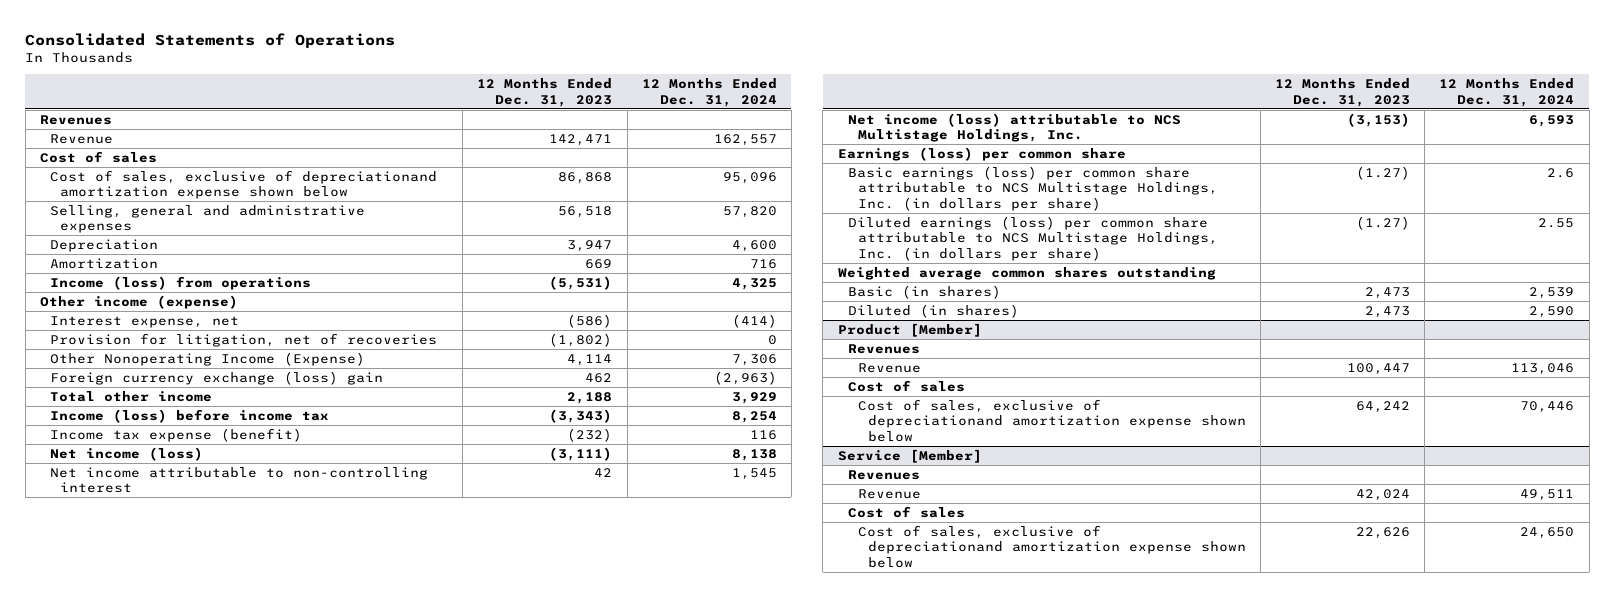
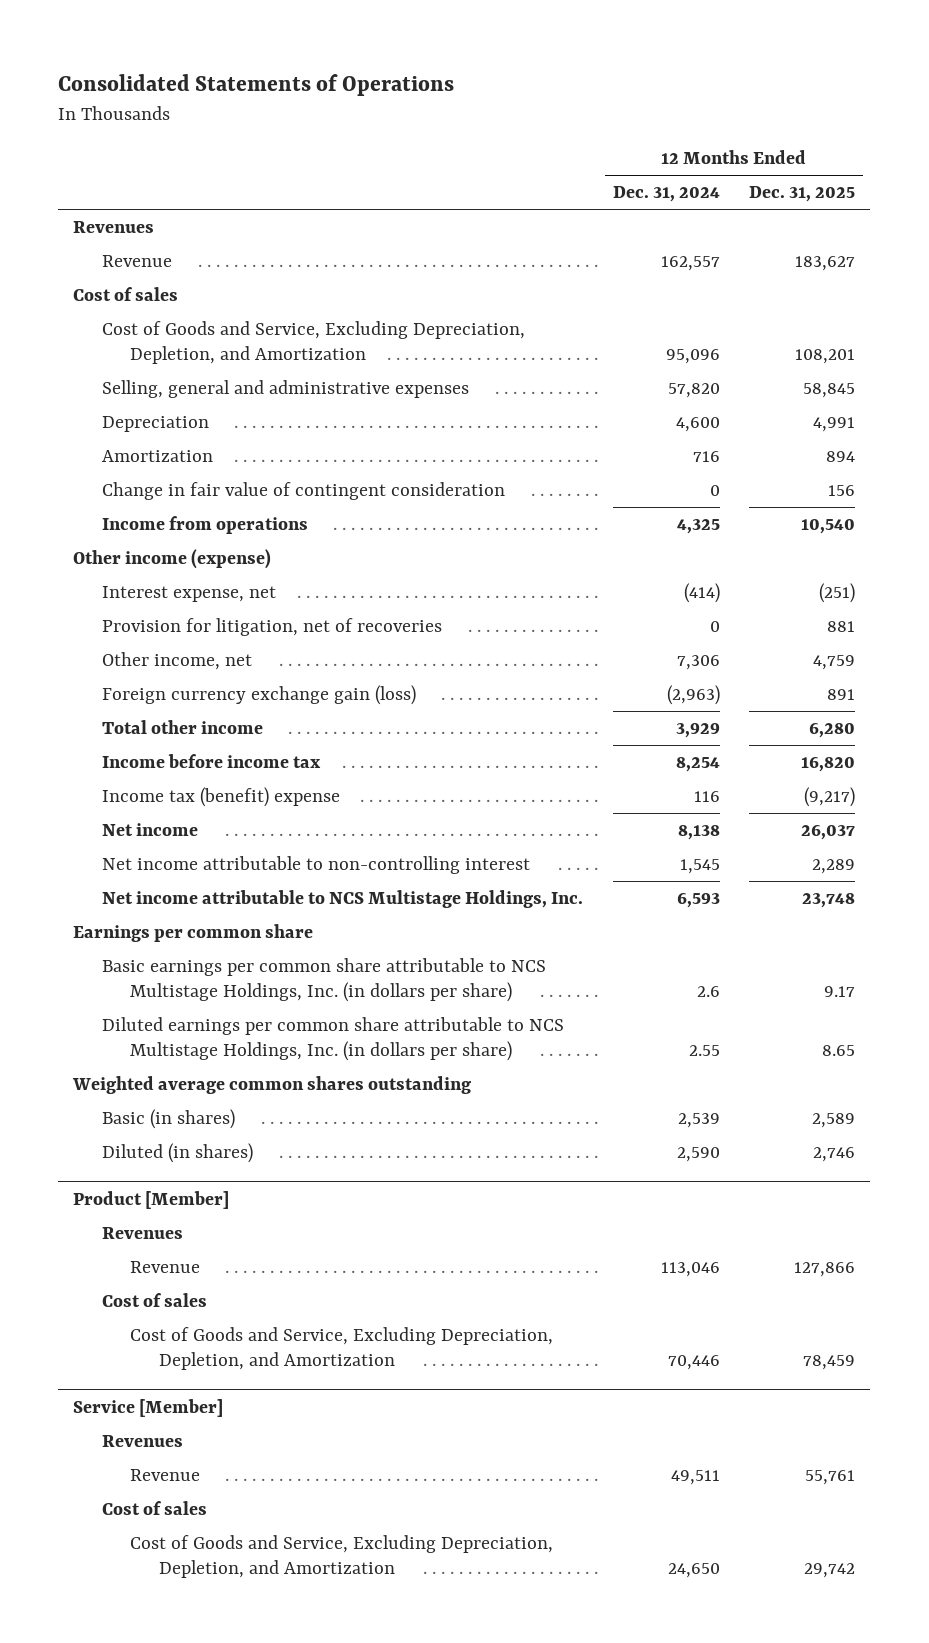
[477,78,613,107] 12 Months Ended Dec. 31, 2023 -> none
none -> [749,186,856,203] Dec. 31, 2025
[49,169,437,200] Cost of sales, exclusive of depreciationand amortization expense shown below -> [101,321,525,364] Cost of Goods and Service, Excluding Depreciation, Depletion, and Amortization
none -> [101,482,505,501] Change in fair value of contingent consideration
[49,275,311,290] Income (loss) from operations -> [101,516,308,535] Income from operations
[49,351,365,366] Other Nonoperating Income (Expense) -> [101,652,252,671] Other income, net
[49,370,383,385] Foreign currency exchange (loss) gain -> [101,685,416,706] Foreign currency exchange gain (loss)
[49,408,329,423] Income (loss) before income tax -> [101,754,321,769] Income before income tax
[49,427,302,442] Income tax expense (benefit) -> [101,787,340,808] Income tax (benefit) expense
[49,446,203,461] Net income (loss) -> [101,823,198,837] Net income
[847,112,1181,143] Net income (loss) attributable to NCS Multistage Holdings, Inc. -> [101,890,583,909] Net income attributable to NCS Multistage Holdings, Inc.
[837,146,1126,161] Earnings (loss) per common share -> [73,924,314,943] Earnings per common share
[847,165,1218,211] Basic earnings (loss) per common share attributable to NCS Multistage Holdings, Inc. (in dollars per share) -> [101,958,546,1002] Basic earnings per common share attributable to NCS Multistage Holdings, Inc. (in dollars per share)
[847,215,1218,261] Diluted earnings (loss) per common share attributable to NCS Multistage Holdings, Inc. (in dollars per share) -> [101,1017,564,1061] Diluted earnings per common share attributable to NCS Multistage Holdings, Inc. (in dollars per share)
[857,398,1246,442] Cost of sales, exclusive of depreciationand amortization expense shown below -> [130,1327,554,1370] Cost of Goods and Service, Excluding Depreciation, Depletion, and Amortization
[857,524,1246,568] Cost of sales, exclusive of depreciationand amortization expense shown below -> [130,1535,554,1578] Cost of Goods and Service, Excluding Depreciation, Depletion, and Amortization

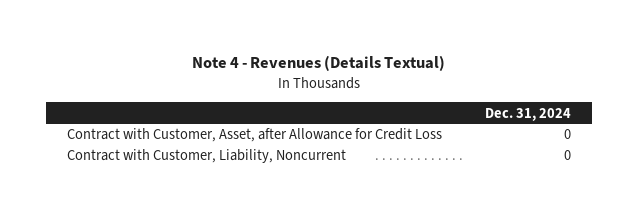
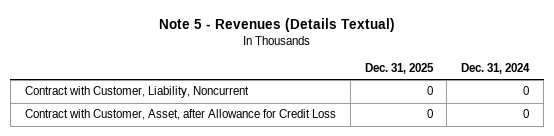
[191,55,445,72] Note 4 - Revenues (Details Textual) -> [159,17,396,32] Note 5 - Revenues (Details Textual)
none -> [364,62,434,74] Dec. 31, 2025
[67,128,443,143] Contract with Customer, Asset, after Allowance for Credit Loss -> [24,109,336,121] Contract with Customer, Asset, after Allowance for Credit Loss

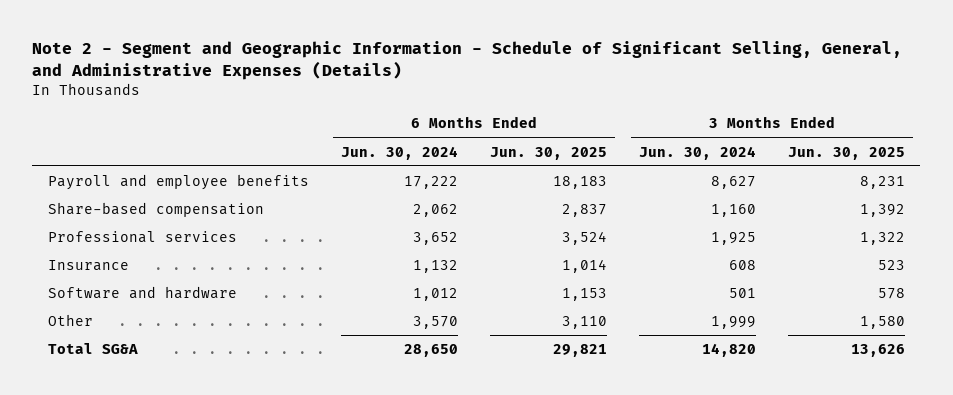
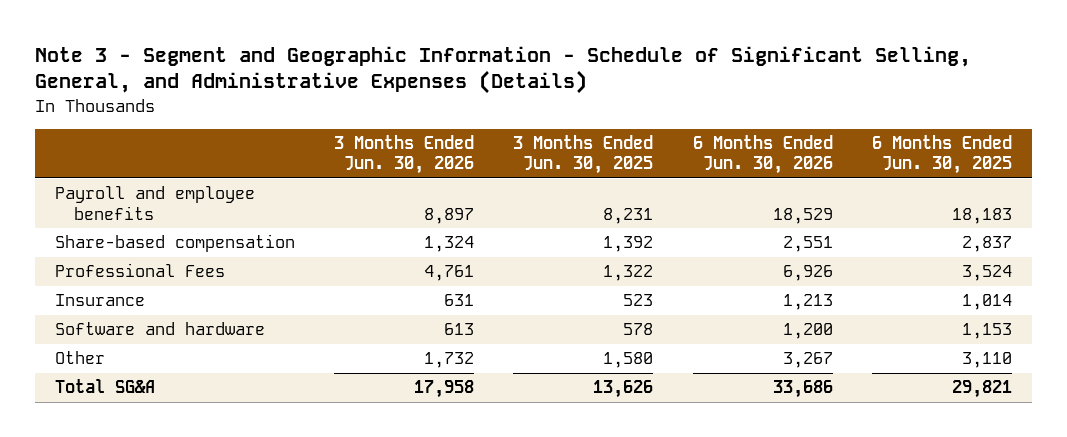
[32,41,903,81] Note 2 - Segment and Geographic Information - Schedule of Significant Selling, General, and Administrative Expenses (Details) -> [34,45,971,95] Note 3 - Segment and Geographic Information - Schedule of Significant Selling, General, and Administrative Expenses (Details)
[341,145,459,160] Jun. 30, 2024 -> none
[638,145,756,160] Jun. 30, 2024 -> none
none -> [334,135,475,175] 3 Months Ended Jun. 30, 2026
none -> [692,135,833,175] 6 Months Ended Jun. 30, 2026
[48,231,238,244] Professional services -> [54,263,225,278] Professional Fees

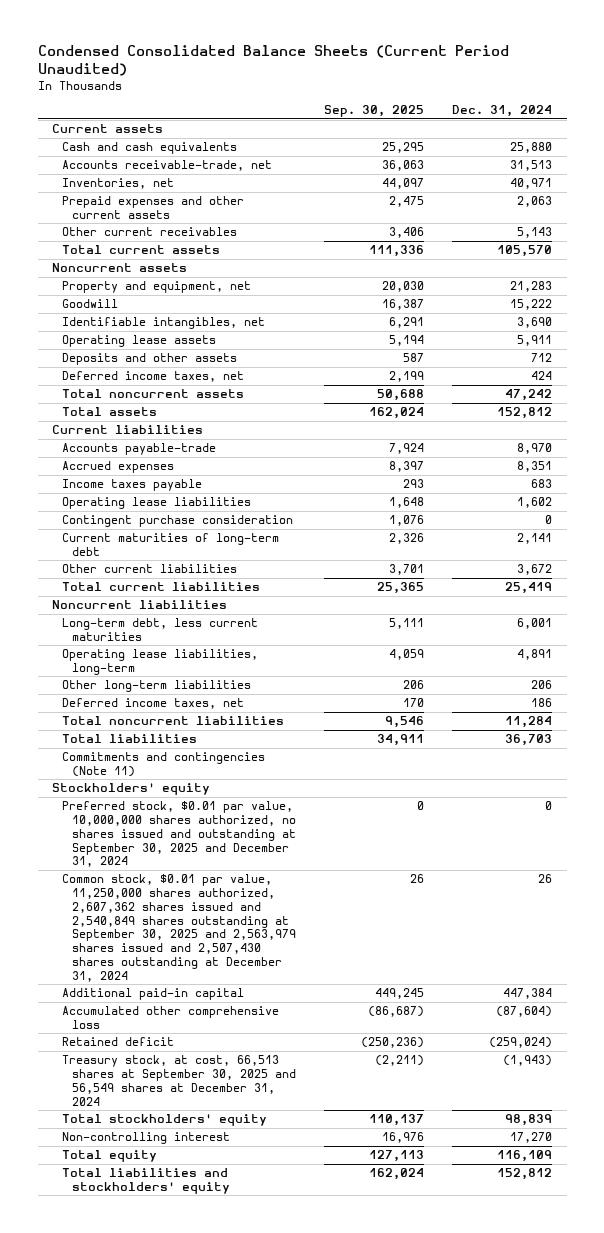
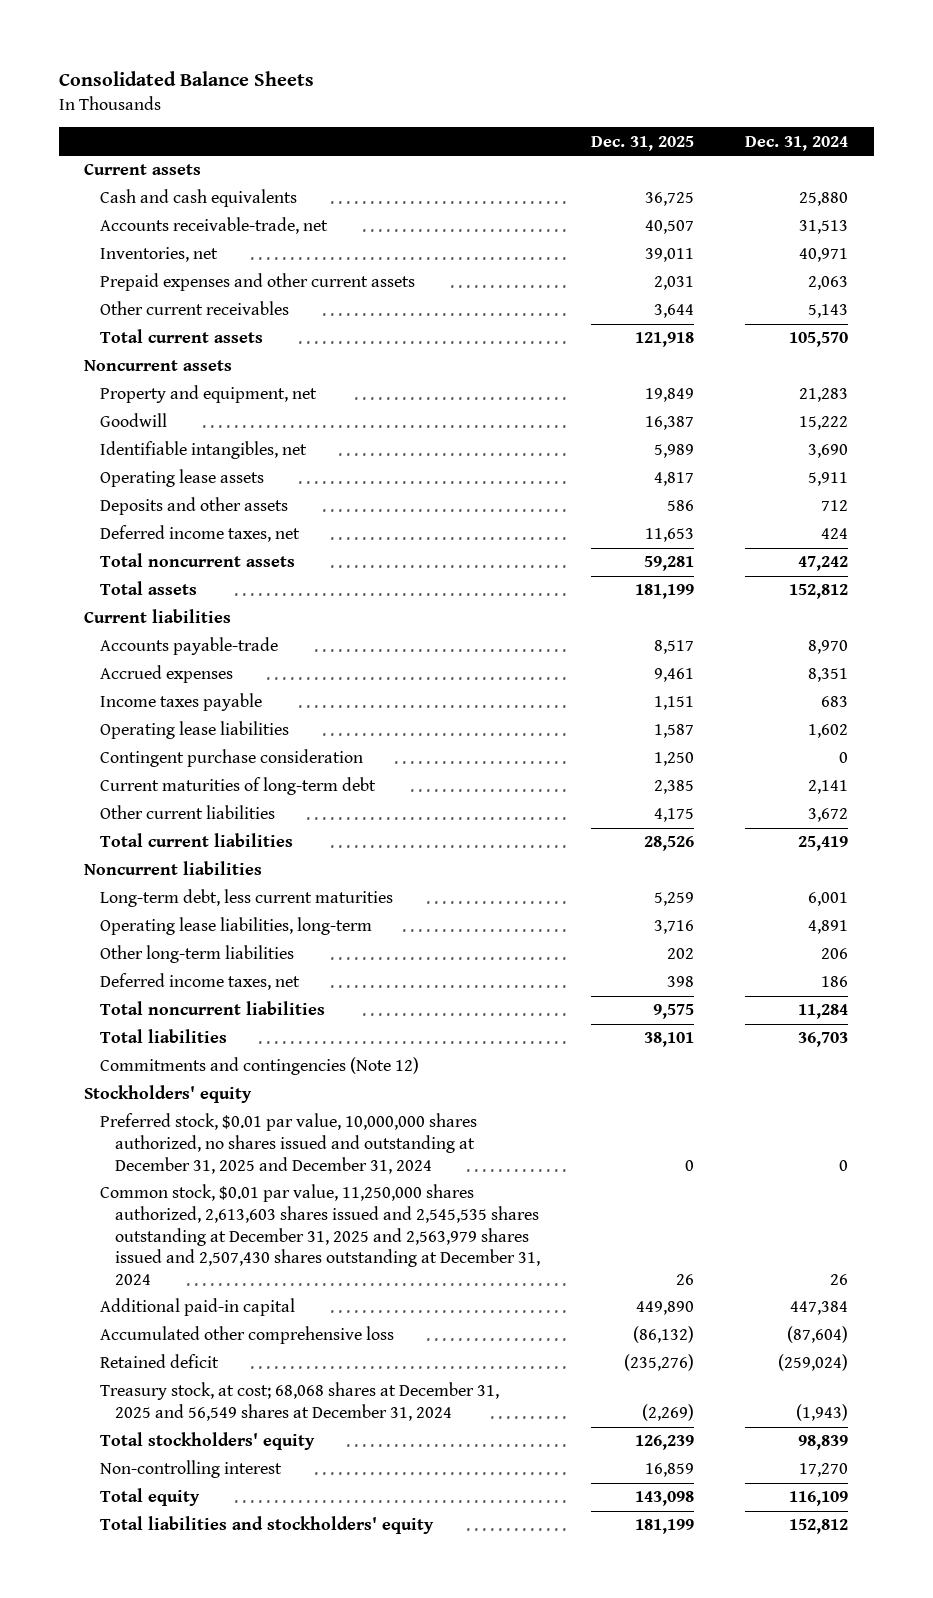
[37,44,509,76] Condensed Consolidated Balance Sheets (Current Period Unaudited) -> [59,71,315,87] Consolidated Balance Sheets
[324,105,425,118] Sep. 30, 2025 -> none
none -> [591,135,695,151] Dec. 31, 2025
[61,752,265,777] Commitments and contingencies (Note 11) -> [99,1057,419,1076] Commitments and contingencies (Note 12)
[61,801,296,868] Preferred stock, $0.01 par value, 10,000,000 shares authorized, no shares issued and outstanding at September 30, 2025 and December 31, 2024 -> [99,1113,477,1174] Preferred stock, $0.01 par value, 10,000,000 shares authorized, no shares issued and outstanding at December 31, 2025 and December 31, 2024
[61,874,296,982] Common stock, $0.01 par value, 11,250,000 shares authorized, 2,607,362 shares issued and 2,540,849 shares outstanding at September 30, 2025 and 2,563,979 shares issued and 2,507,430 shares outstanding at December 31, 2024 -> [99,1184,541,1285] Common stock, $0.01 par value, 11,250,000 shares authorized, 2,613,603 shares issued and 2,545,535 shares outstanding at December 31, 2025 and 2,563,979 shares issued and 2,507,430 shares outstanding at December 31, 2024
[61,1055,296,1106] Treasury stock, at cost, 66,513 shares at September 30, 2025 and 56,549 shares at December 31, 2024 -> [99,1382,499,1421] Treasury stock, at cost; 68,068 shares at December 31, 2025 and 56,549 shares at December 31, 2024

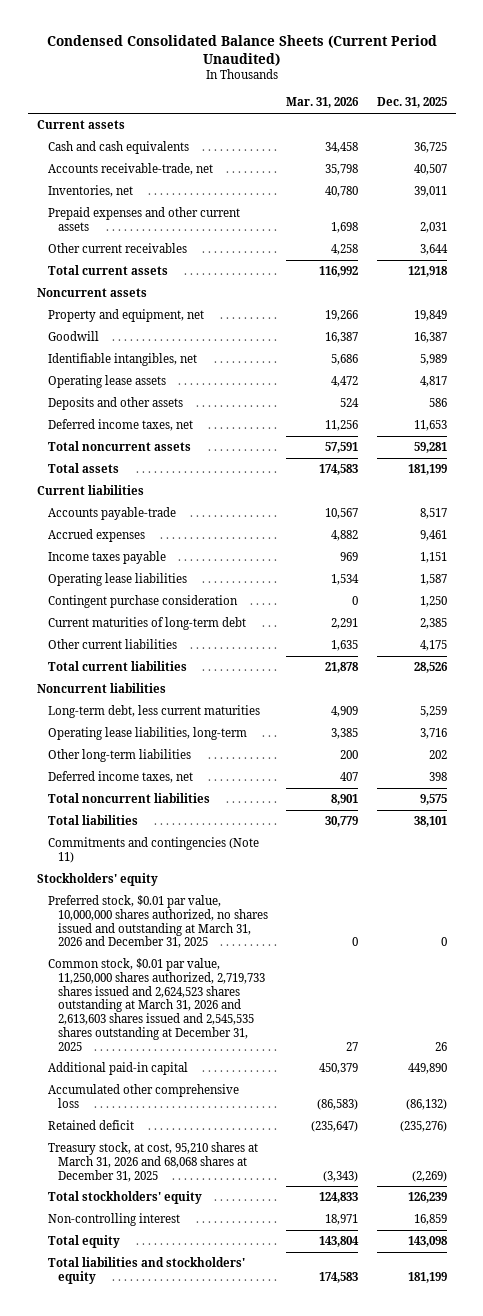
[59,71,315,87] Consolidated Balance Sheets -> [46,34,437,66] Condensed Consolidated Balance Sheets (Current Period Unaudited)
[745,135,849,151] Dec. 31, 2024 -> none
none -> [286,97,360,109] Mar. 31, 2026
[99,1057,419,1076] Commitments and contingencies (Note 12) -> [47,837,259,863] Commitments and contingencies (Note 11)
[99,1113,477,1174] Preferred stock, $0.01 par value, 10,000,000 shares authorized, no shares issued and outstanding at December 31, 2025 and December 31, 2024 -> [47,895,269,949] Preferred stock, $0.01 par value, 10,000,000 shares authorized, no shares issued and outstanding at March 31, 2026 and December 31, 2025
[99,1184,541,1285] Common stock, $0.01 par value, 11,250,000 shares authorized, 2,613,603 shares issued and 2,545,535 shares outstanding at December 31, 2025 and 2,563,979 shares issued and 2,507,430 shares outstanding at December 31, 2024 -> [47,958,266,1051] Common stock, $0.01 par value, 11,250,000 shares authorized, 2,719,733 shares issued and 2,624,523 shares outstanding at March 31, 2026 and 2,613,603 shares issued and 2,545,535 shares outstanding at December 31, 2025
[99,1382,499,1421] Treasury stock, at cost; 68,068 shares at December 31, 2025 and 56,549 shares at December 31, 2024 -> [47,1142,258,1182] Treasury stock, at cost, 95,210 shares at March 31, 2026 and 68,068 shares at December 31, 2025

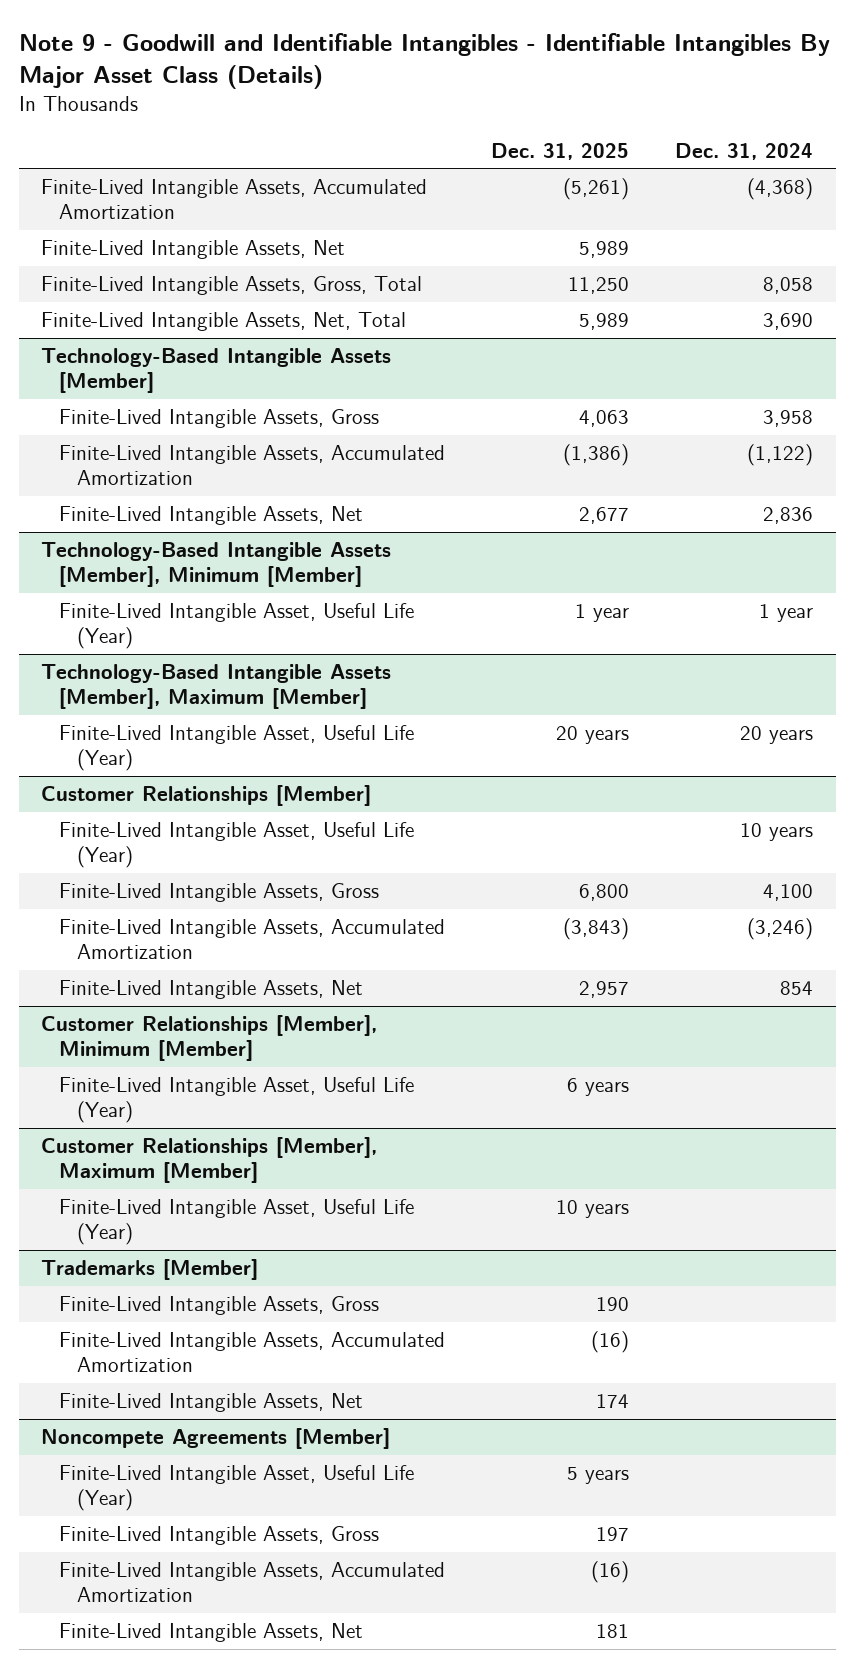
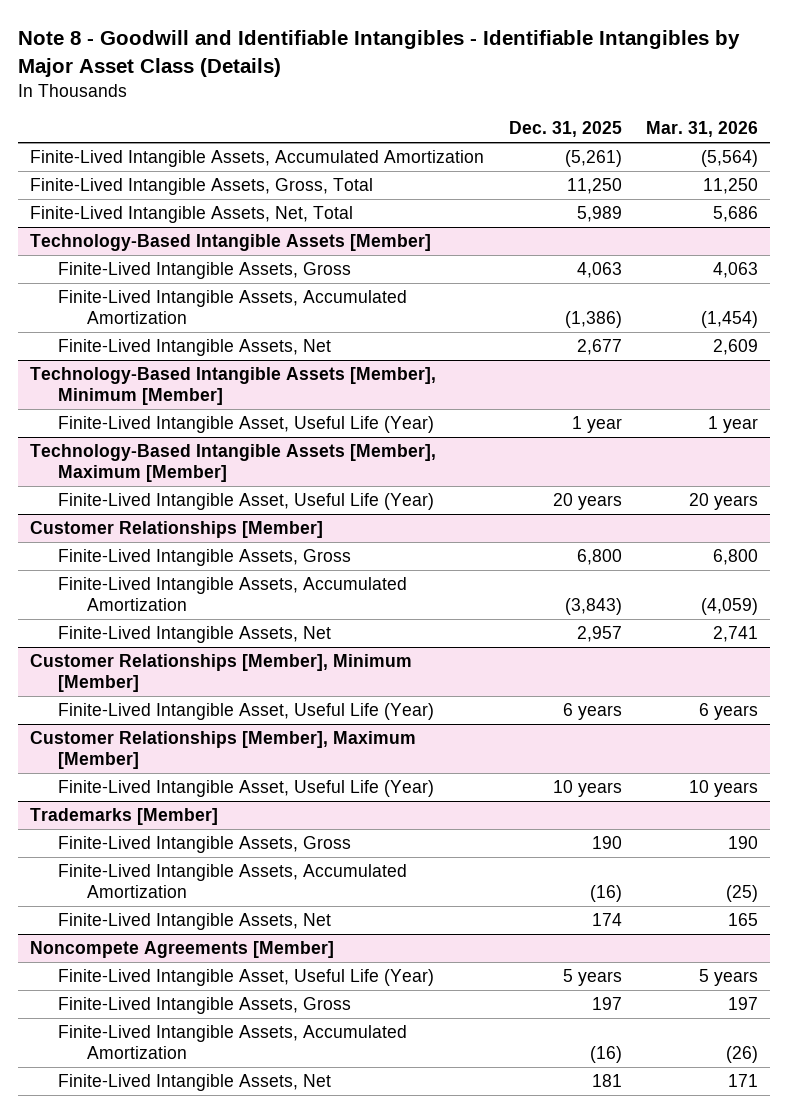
[18,32,830,90] Note 9 - Goodwill and Identifiable Intangibles - Identifiable Intangibles By Major Asset Class (Details) -> [17,30,740,77] Note 8 - Goodwill and Identifiable Intangibles - Identifiable Intangibles by Major Asset Class (Details)
[674,142,813,160] Dec. 31, 2024 -> none
none -> [646,121,759,138] Mar. 31, 2026
[41,240,346,260] Finite-Lived Intangible Assets, Net -> none
[59,822,415,869] Finite-Lived Intangible Asset, Useful Life (Year) -> none

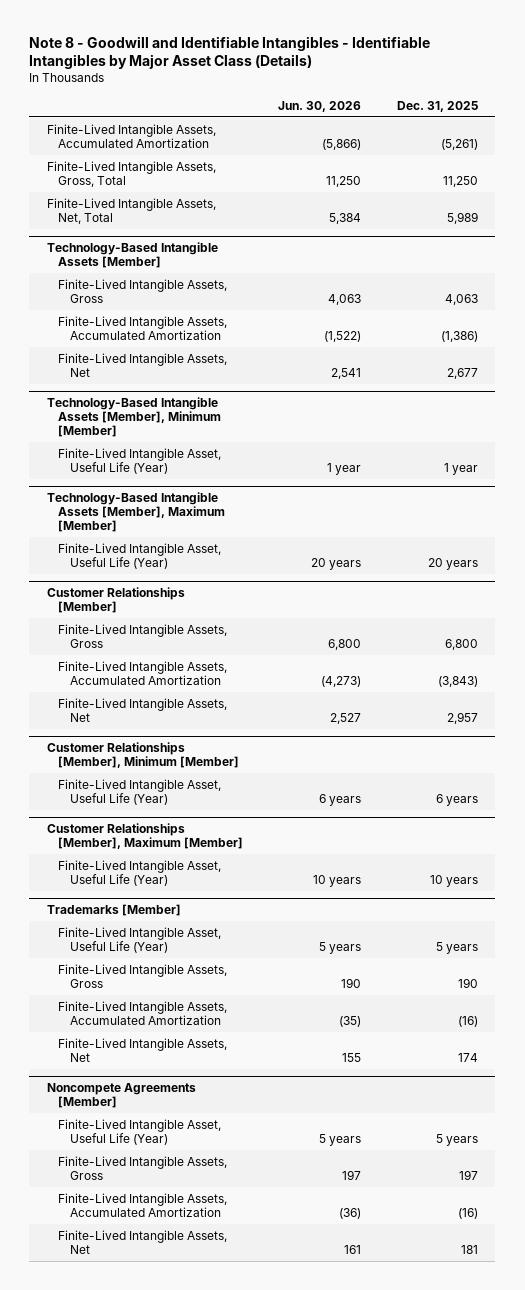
[646,121,759,138] Mar. 31, 2026 -> none
none -> [278,100,362,112] Jun. 30, 2026
none -> [58,926,222,953] Finite-Lived Intangible Asset, Useful Life (Year)

